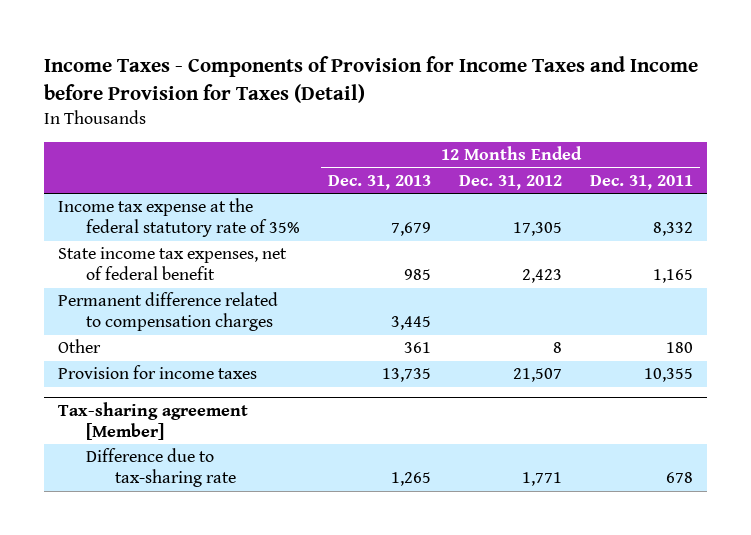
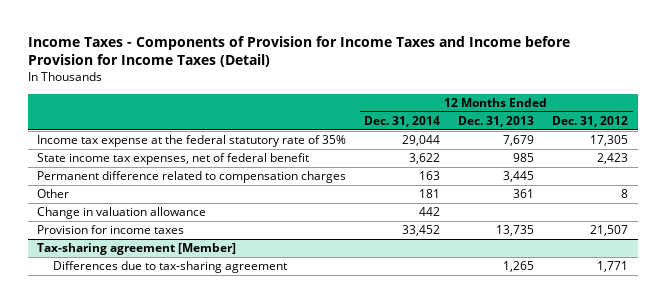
[44,55,699,103] Income Taxes - Components of Provision for Income Taxes and Income before Provision for Taxes (Detail) -> [27,35,570,68] Income Taxes - Components of Provision for Income Taxes and Income before Provision for Income Taxes (Detail)
[590,175,694,191] Dec. 31, 2011 -> none
none -> [364,115,441,127] Dec. 31, 2014
none -> [36,207,206,220] Change in valuation allowance
[86,448,236,488] Difference due to tax-sharing rate -> [52,261,287,274] Differences due to tax-sharing agreement

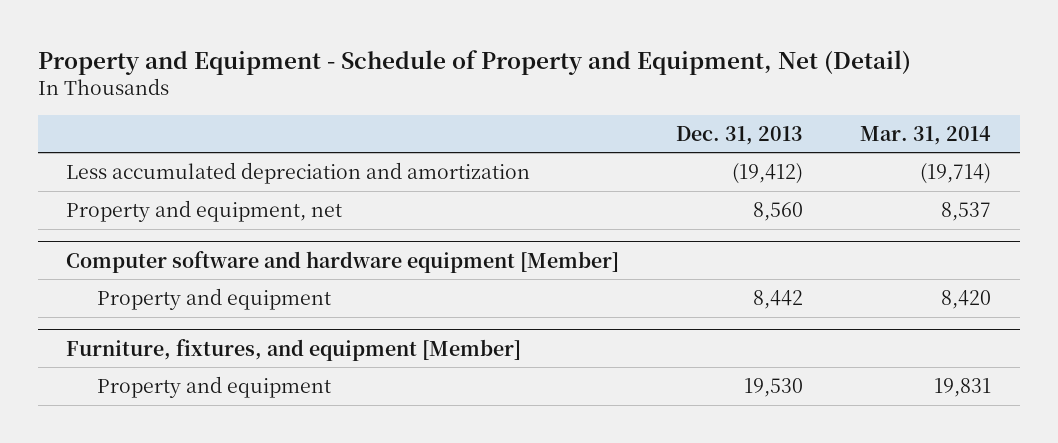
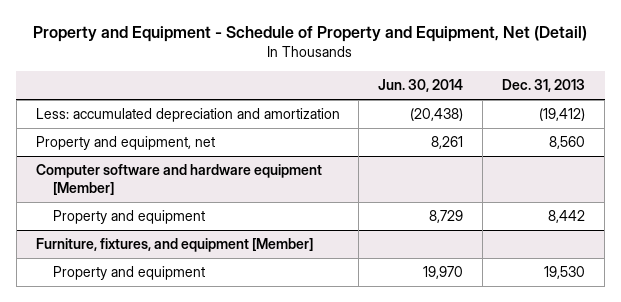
[860,125,992,145] Mar. 31, 2014 -> none
none -> [378,79,464,93] Jun. 30, 2014
[66,161,531,184] Less accumulated depreciation and amortization -> [35,108,340,123] Less: accumulated depreciation and amortization

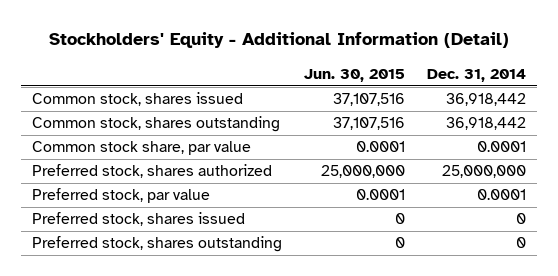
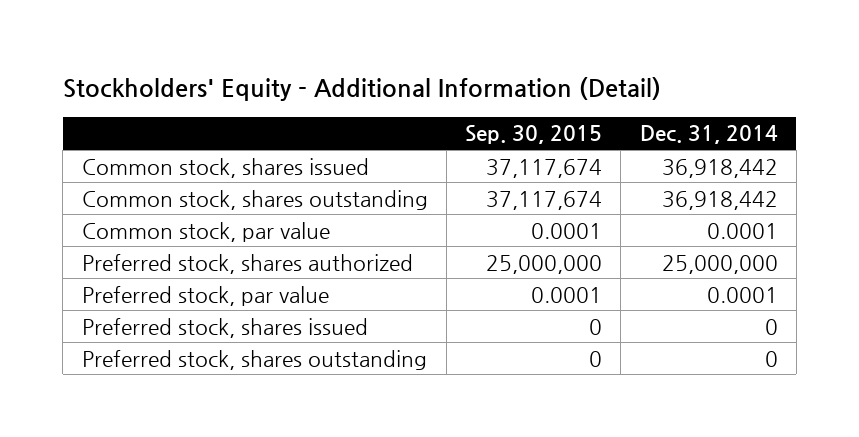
[303,68,405,82] Jun. 30, 2015 -> none
none -> [465,125,603,145] Sep. 30, 2015
[31,141,251,156] Common stock share, par value -> [81,221,330,242] Common stock, par value

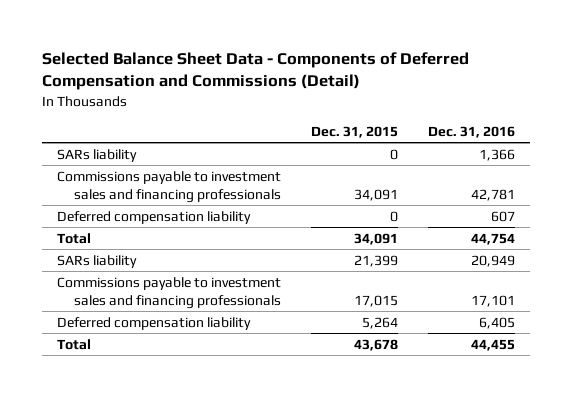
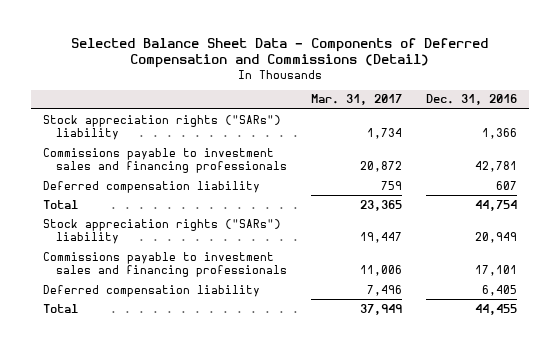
[311,125,399,138] Dec. 31, 2015 -> none
none -> [311,94,403,106] Mar. 31, 2017
[57,148,138,162] SARs liability -> [42,114,281,141] Stock appreciation rights ("SARs") liability
[57,254,138,268] SARs liability -> [42,218,281,245] Stock appreciation rights ("SARs") liability

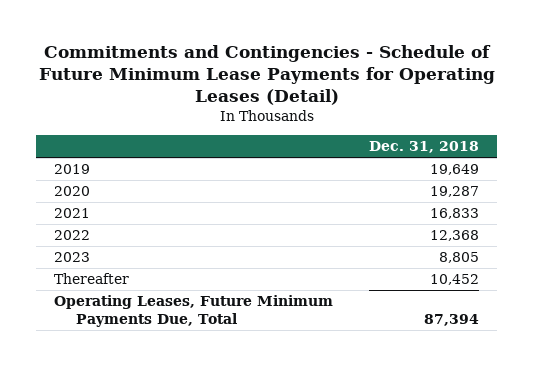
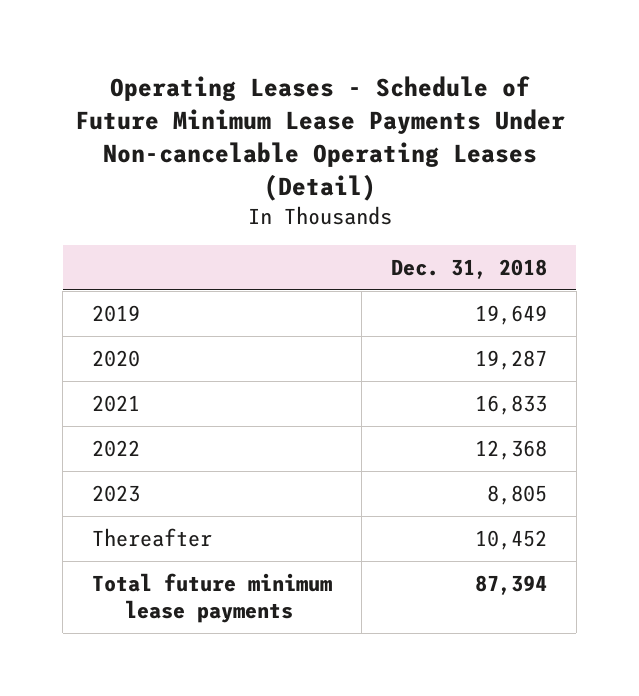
[38,44,495,105] Commitments and Contingencies - Schedule of Future Minimum Lease Payments for Operating Leases (Detail) -> [74,76,565,202] Operating Leases - Schedule of Future Minimum Lease Payments Under Non-cancelable Operating Leases (Detail)
[53,295,333,327] Operating Leases, Future Minimum Payments Due, Total -> [92,572,333,624] Total future minimum lease payments

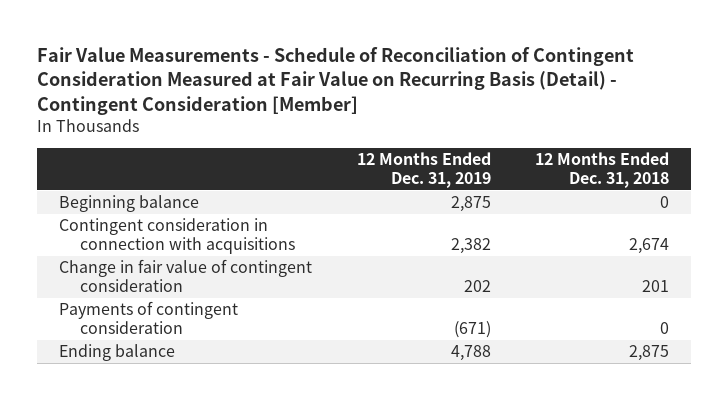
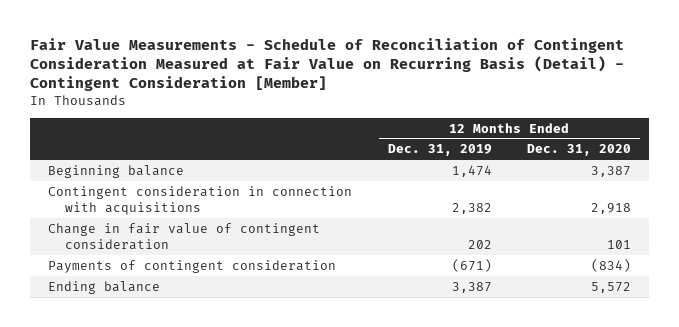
[534,152,669,188] 12 Months Ended Dec. 31, 2018 -> none
none -> [527,144,632,157] Dec. 31, 2020
[450,196,491,213] 2,875 -> [451,164,492,177] 1,474
[450,345,491,362] 4,788 -> [451,281,492,293] 3,387

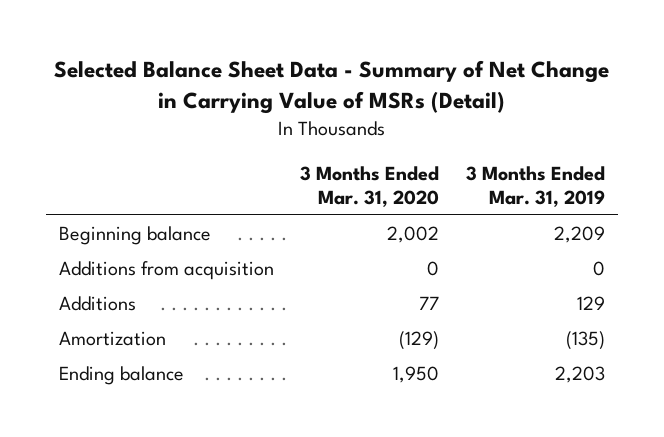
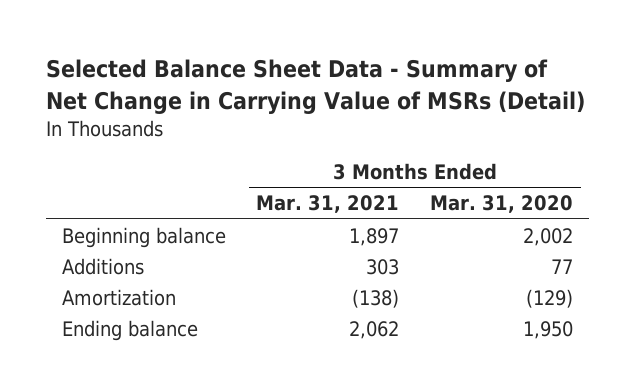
[466,165,606,207] 3 Months Ended Mar. 31, 2019 -> none
none -> [256,195,400,214] Mar. 31, 2021
[58,261,274,281] Additions from acquisition -> none

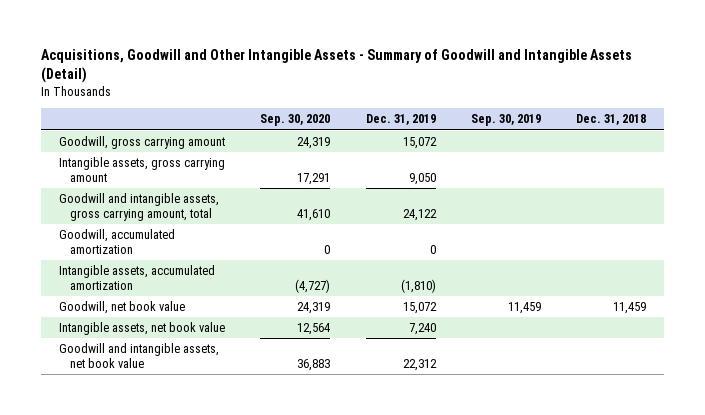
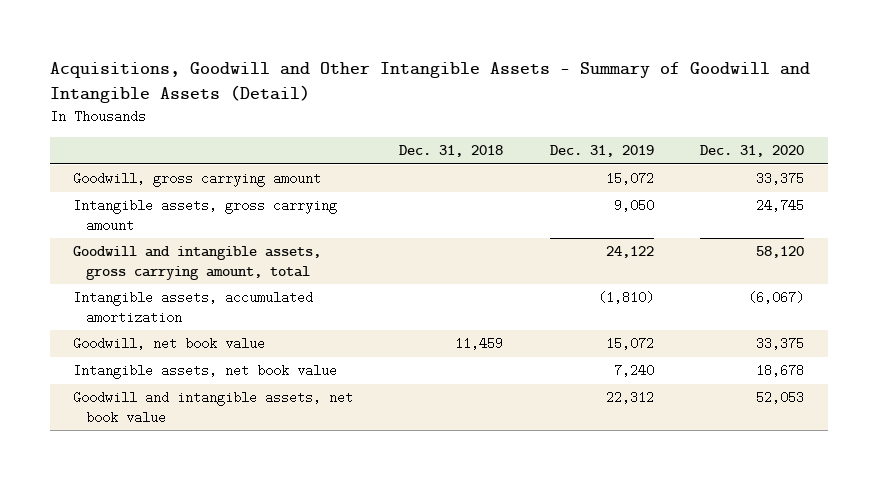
[260,114,331,127] Sep. 30, 2020 -> none
[470,114,541,127] Sep. 30, 2019 -> none
none -> [700,145,805,158] Dec. 31, 2020
[58,229,175,254] Goodwill, accumulated amortization -> none

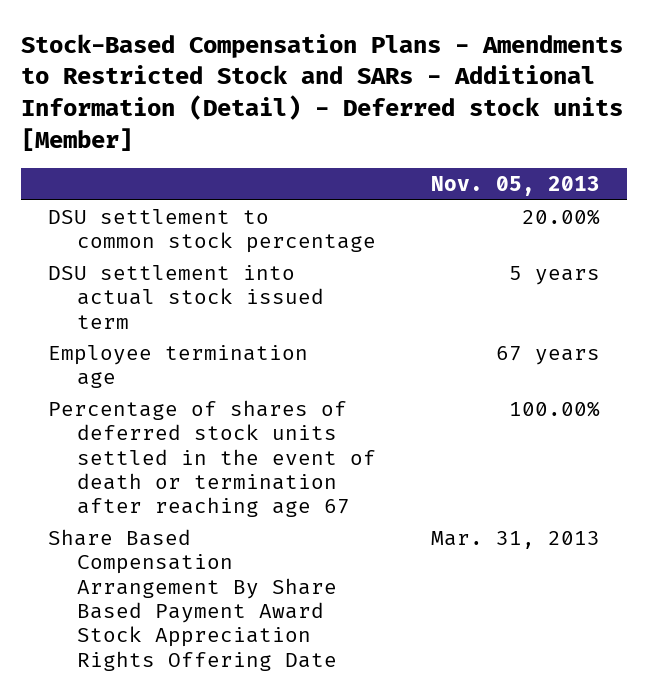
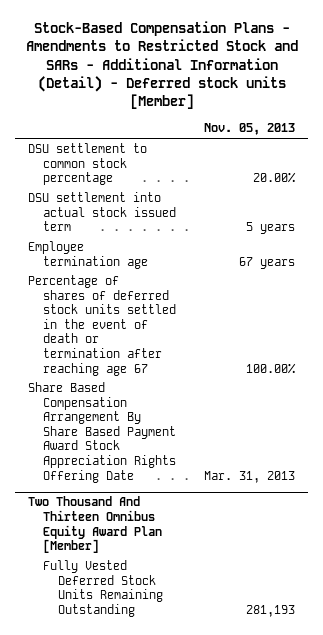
none -> [28,496,163,554] Two Thousand And Thirteen Omnibus Equity Award Plan [Member]
none -> [43,560,163,617] Fully Vested Deferred Stock Units Remaining Outstanding

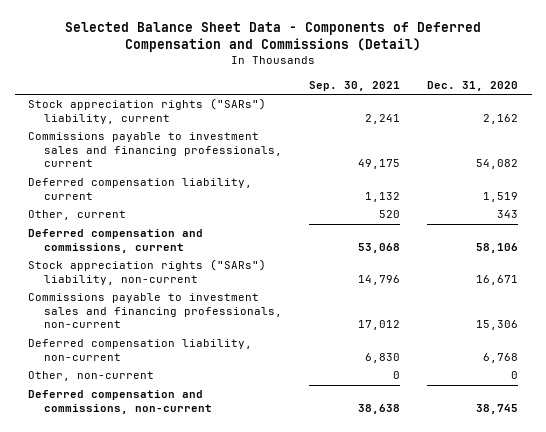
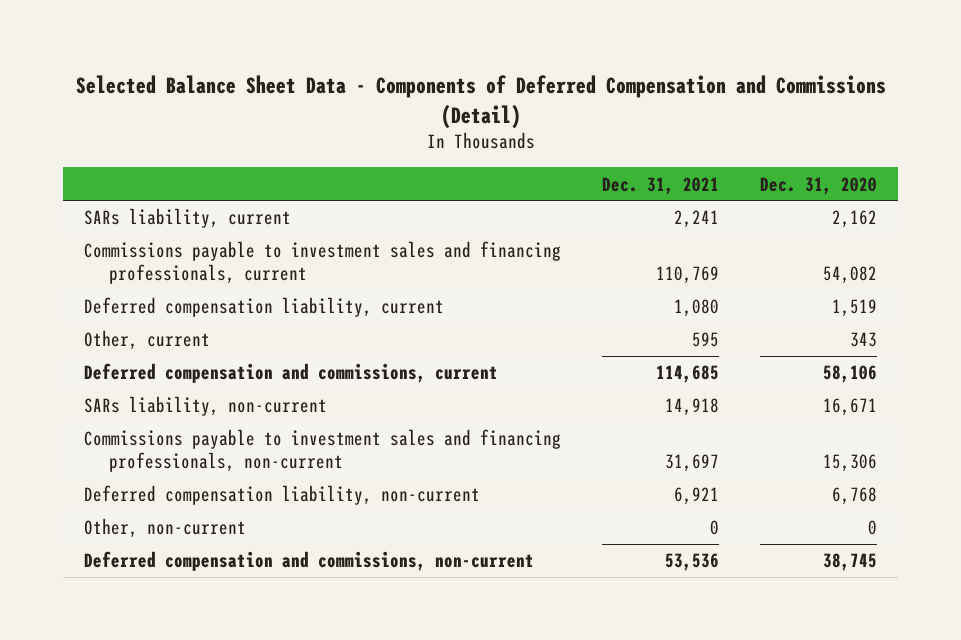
[309,80,401,91] Sep. 30, 2021 -> none
none -> [602,176,720,195] Dec. 31, 2021
[28,98,267,124] Stock appreciation rights ("SARs") liability, current -> [83,208,291,229] SARs liability, current
[28,259,267,285] Stock appreciation rights ("SARs") liability, non-current -> [83,396,327,417] SARs liability, non-current

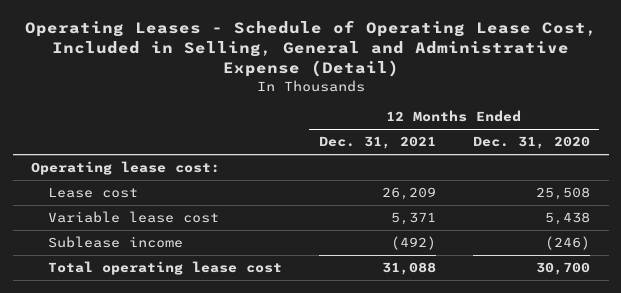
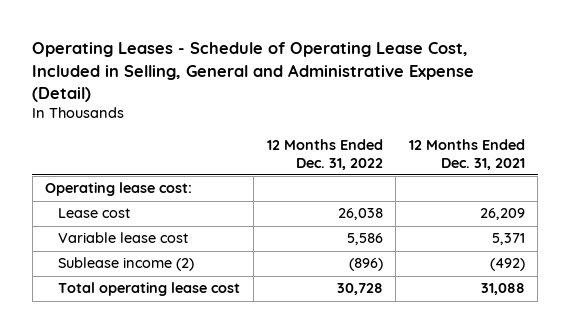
[473,136,591,150] Dec. 31, 2020 -> none
none -> [266,138,383,170] 12 Months Ended Dec. 31, 2022
[47,236,183,249] Sublease income -> [58,257,195,272] Sublease income (2)

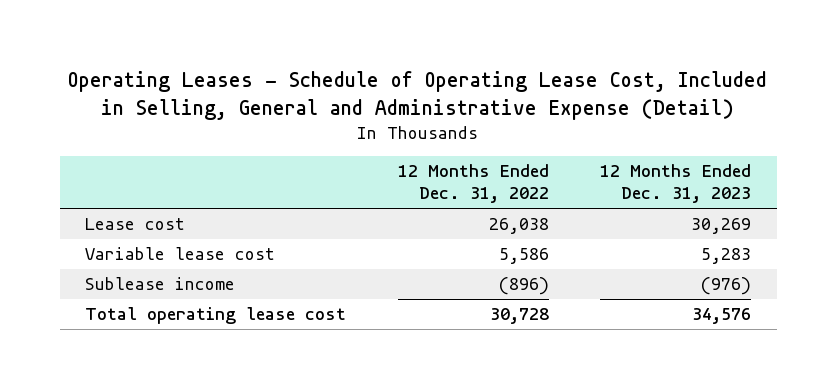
[408,138,525,170] 12 Months Ended Dec. 31, 2021 -> none
none -> [600,164,752,204] 12 Months Ended Dec. 31, 2023
[45,182,193,197] Operating lease cost: -> none
[58,257,195,272] Sublease income (2) -> [85,276,236,290] Sublease income

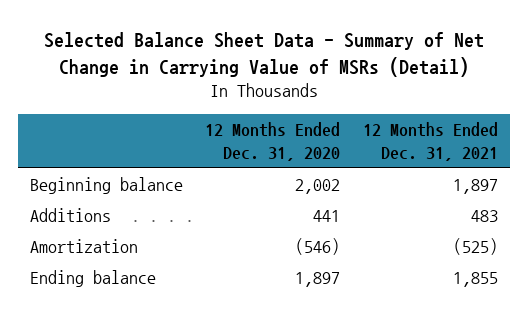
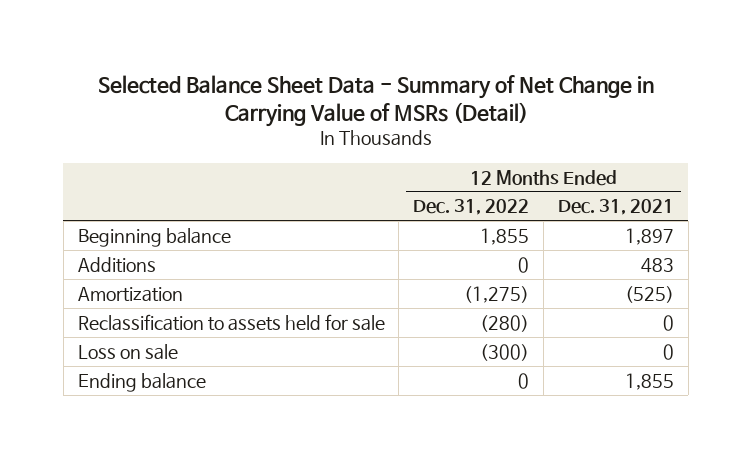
[205,122,341,161] 12 Months Ended Dec. 31, 2020 -> none
none -> [413,199,530,216] Dec. 31, 2022
none -> [77,313,385,331] Reclassification to assets held for sale
none -> [77,343,178,360] Loss on sale

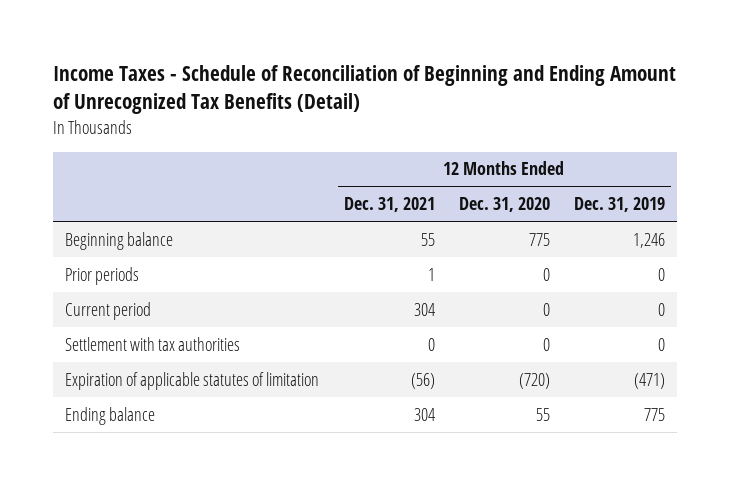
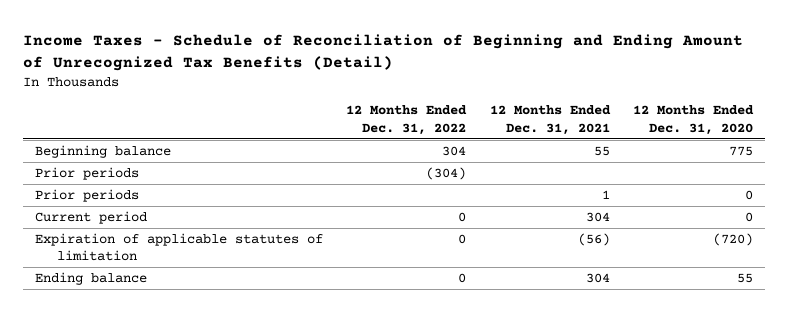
[573,197,665,213] Dec. 31, 2019 -> none
none -> [346,105,468,135] 12 Months Ended Dec. 31, 2022
none -> [35,166,140,180] Prior periods
[65,336,241,351] Settlement with tax authorities -> none

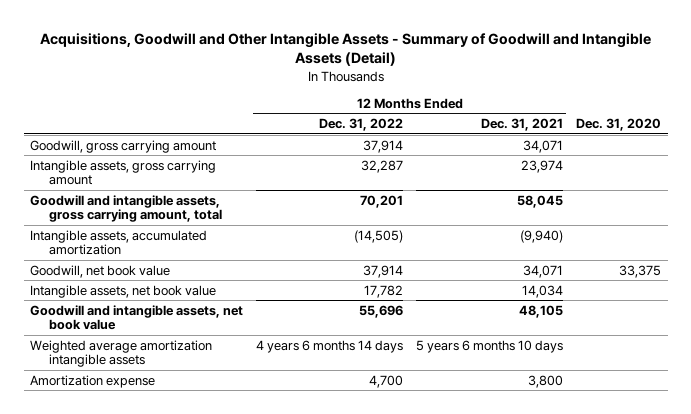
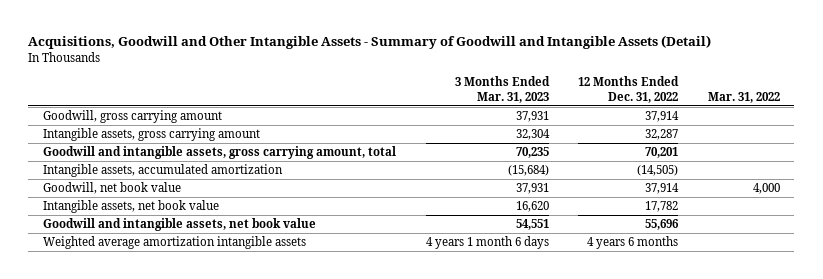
[481,118,564,132] Dec. 31, 2021 -> none
[576,118,662,132] Dec. 31, 2020 -> none
none -> [454,76,550,103] 3 Months Ended Mar. 31, 2023
none -> [707,91,780,103] Mar. 31, 2022
[30,374,156,388] Amortization expense -> none
[256,339,404,353] 4 years 6 months 14 days -> [587,236,679,250] 4 years 6 months

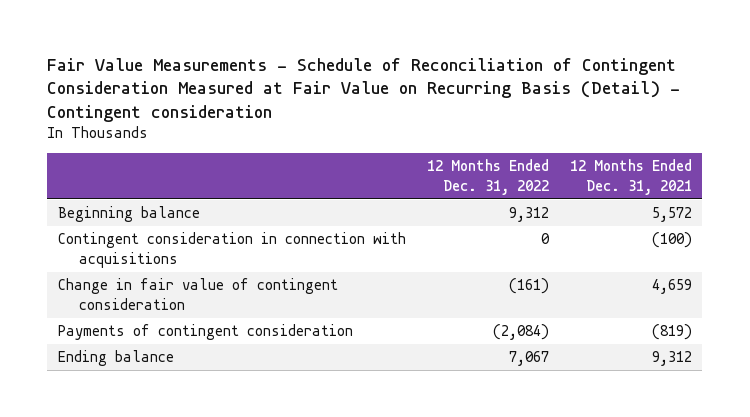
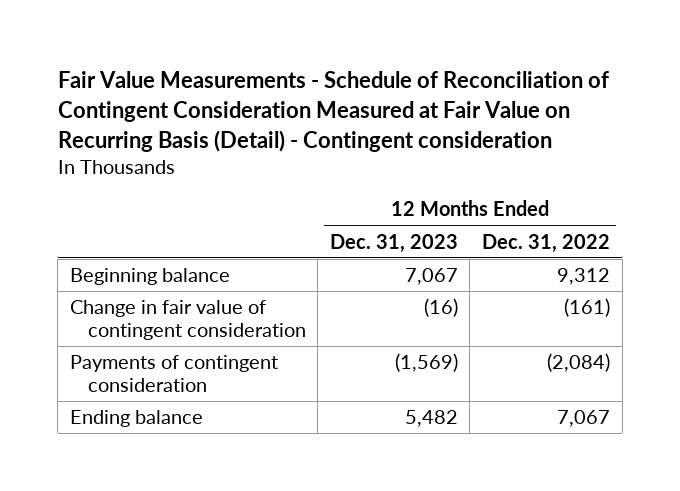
[569,159,692,195] 12 Months Ended Dec. 31, 2021 -> none
none -> [329,233,458,253] Dec. 31, 2023
[57,232,406,268] Contingent consideration in connection with acquisitions -> none

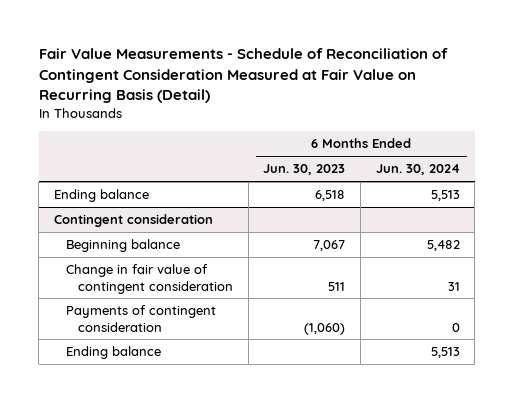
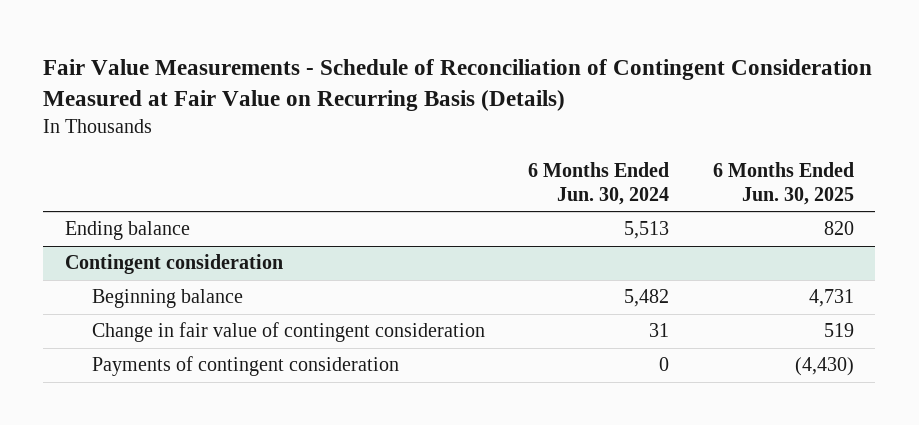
[38,48,448,104] Fair Value Measurements - Schedule of Reconciliation of Contingent Consideration Measured at Fair Value on Recurring Basis (Detail) -> [43,58,873,112] Fair Value Measurements - Schedule of Reconciliation of Contingent Consideration Measured at Fair Value on Recurring Basis (Details)
[263,164,346,176] Jun. 30, 2023 -> none
none -> [712,161,854,206] 6 Months Ended Jun. 30, 2025
[65,346,161,360] Ending balance -> none

